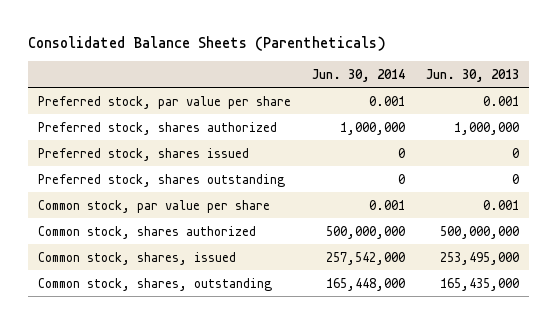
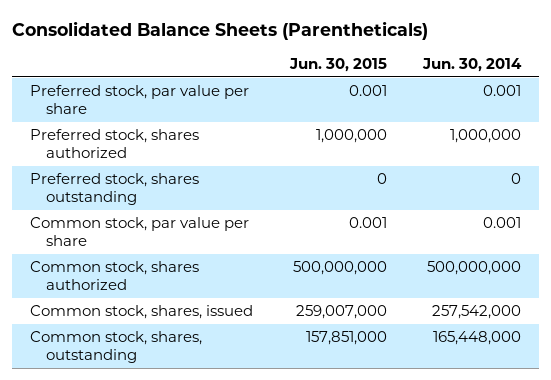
[425,68,519,82] Jun. 30, 2013 -> none
none -> [288,58,387,73] Jun. 30, 2015
[38,147,250,161] Preferred stock, shares issued -> none

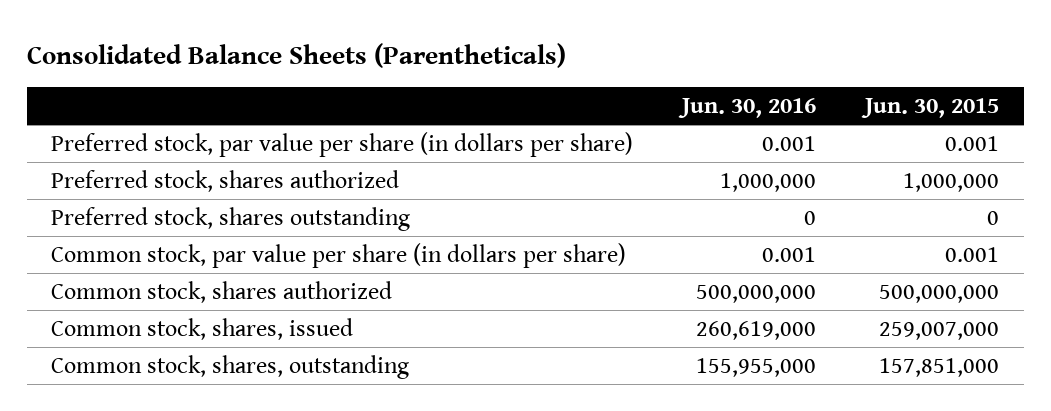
[422,58,523,73] Jun. 30, 2014 -> none
none -> [678,98,817,119] Jun. 30, 2016
[30,85,250,115] Preferred stock, par value per share -> [51,131,634,157] Preferred stock, par value per share (in dollars per share)
[30,217,250,247] Common stock, par value per share -> [51,242,627,268] Common stock, par value per share (in dollars per share)

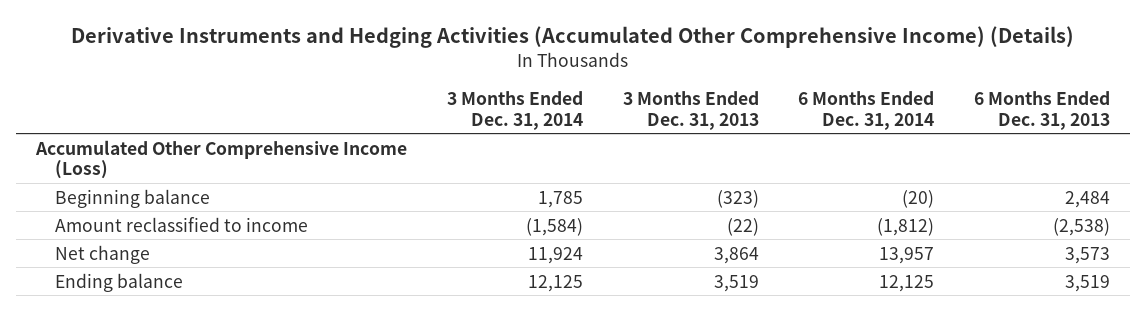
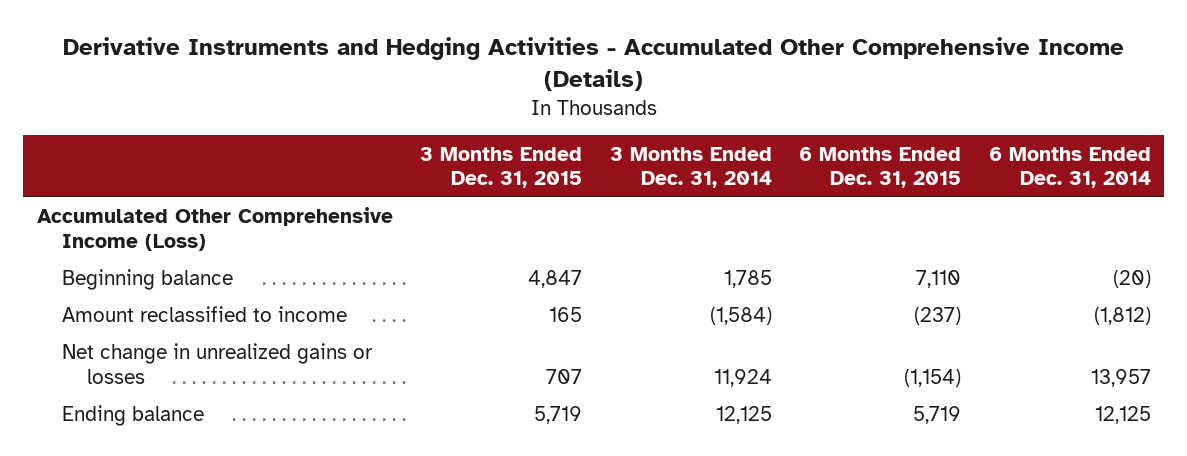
[71,26,1075,49] Derivative Instruments and Hedging Activities (Accumulated Other Comprehensive Income) (Details) -> [62,36,1124,91] Derivative Instruments and Hedging Activities - Accumulated Other Comprehensive Income (Details)
[622,91,759,130] 3 Months Ended Dec. 31, 2013 -> none
[974,91,1111,130] 6 Months Ended Dec. 31, 2013 -> none
none -> [420,146,583,189] 3 Months Ended Dec. 31, 2015
none -> [799,146,962,189] 6 Months Ended Dec. 31, 2015
[55,244,151,264] Net change -> [62,343,374,385] Net change in unrealized gains or losses

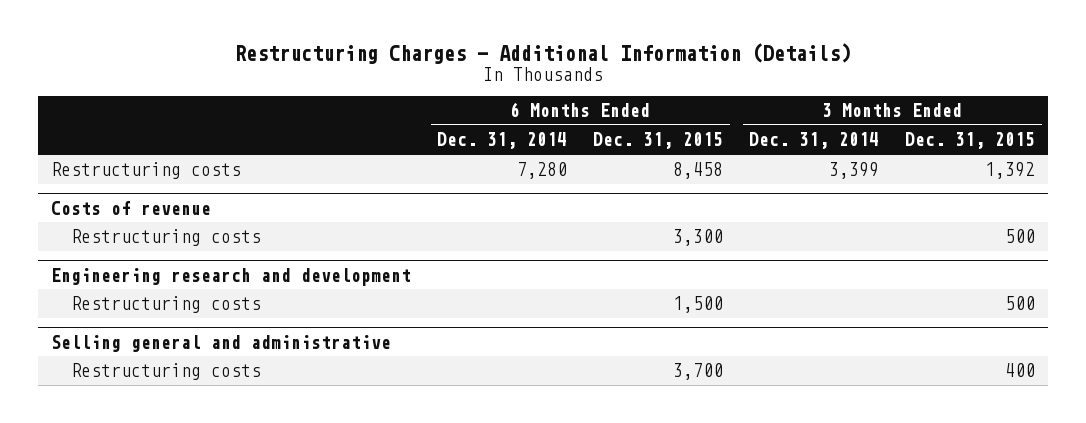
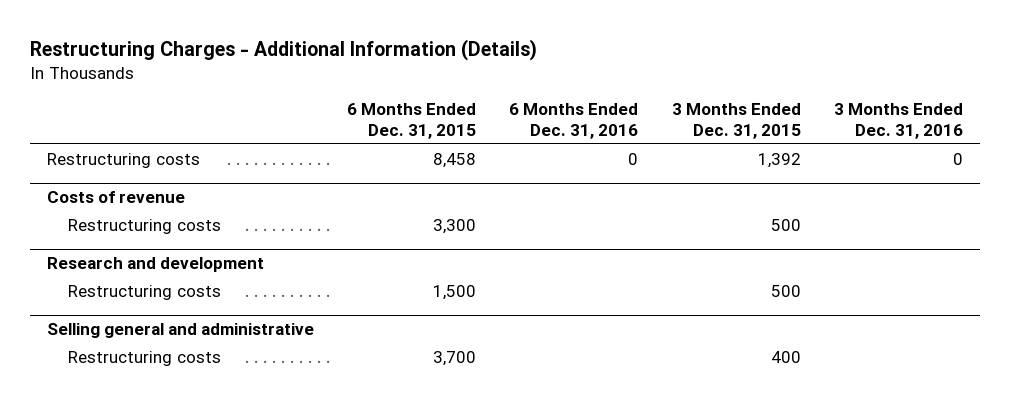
[437,132,568,150] Dec. 31, 2014 -> none
[749,132,880,150] Dec. 31, 2014 -> none
none -> [509,103,639,139] 6 Months Ended Dec. 31, 2016
none -> [834,103,964,139] 3 Months Ended Dec. 31, 2016
[51,267,412,286] Engineering research and development -> [46,257,264,273] Research and development

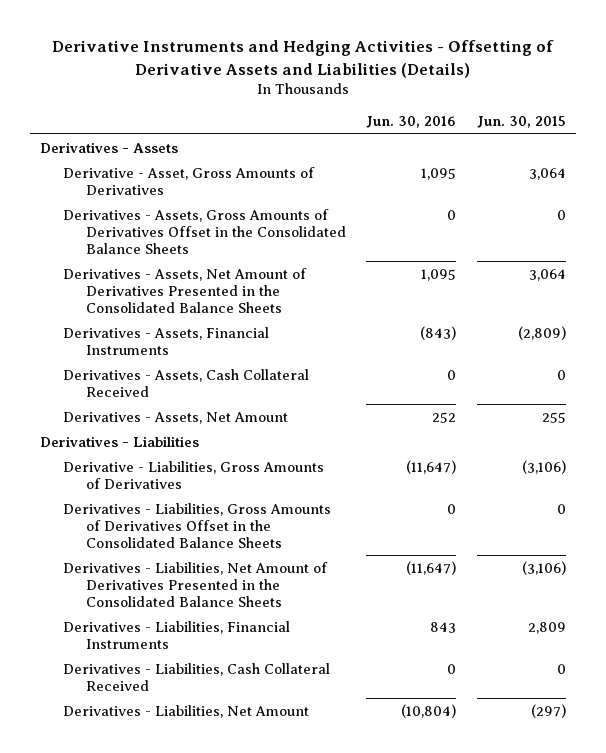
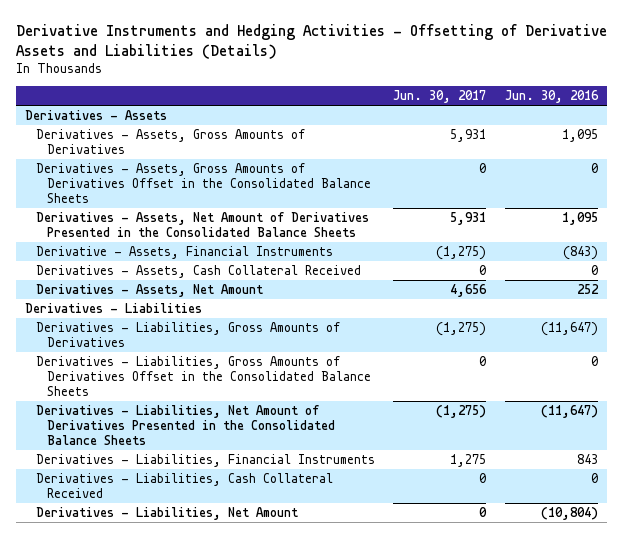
[476,116,566,129] Jun. 30, 2015 -> none
none -> [393,90,487,104] Jun. 30, 2017
[63,166,316,195] Derivative - Asset, Gross Amounts of Derivatives -> [36,128,306,154] Derivatives - Assets, Gross Amounts of Derivatives
[63,326,270,355] Derivatives - Assets, Financial Instruments -> [36,245,334,259] Derivative - Assets, Financial Instruments
[63,460,325,489] Derivative - Liabilities, Gross Amounts of Derivatives -> [36,321,341,347] Derivatives - Liabilities, Gross Amounts of Derivatives

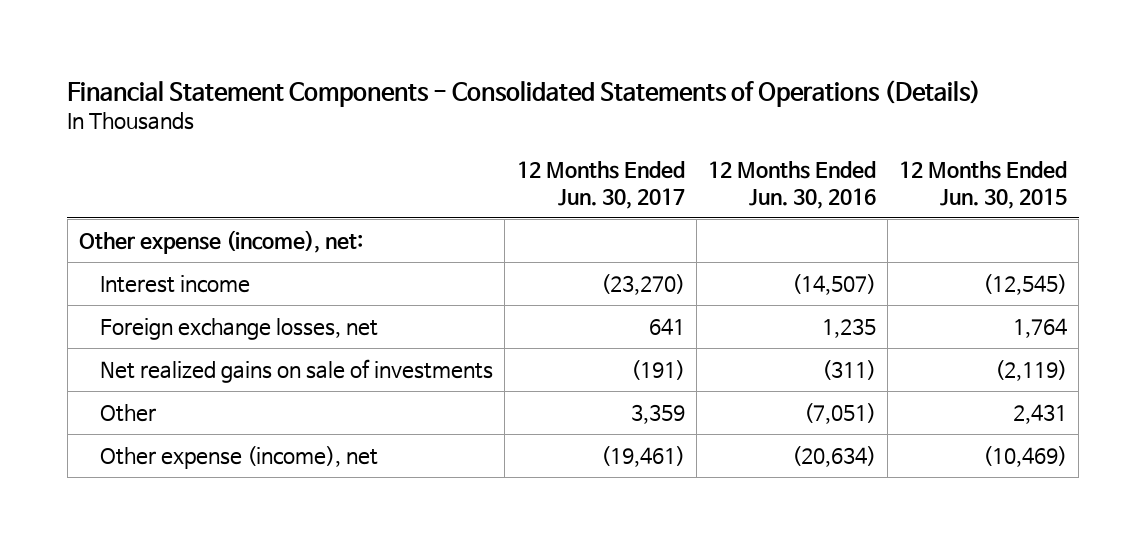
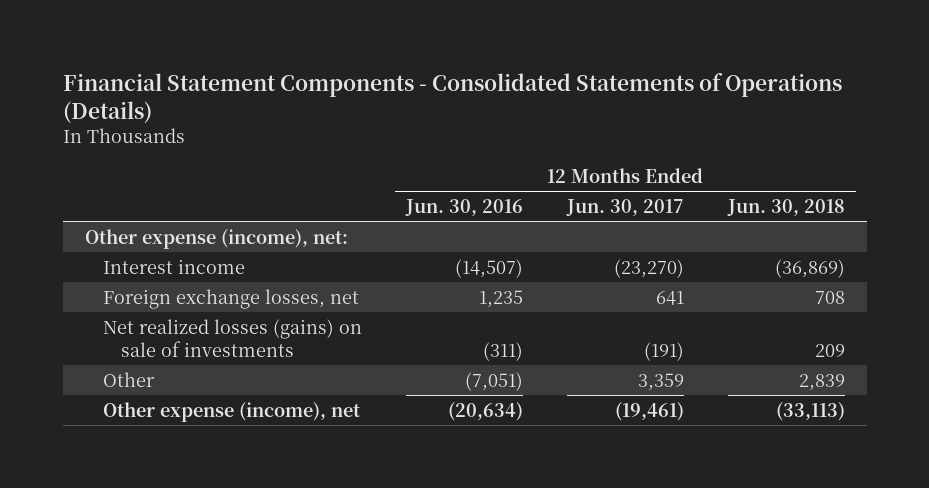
[899,161,1068,210] 12 Months Ended Jun. 30, 2015 -> none
none -> [726,198,845,216] Jun. 30, 2018
[100,358,494,383] Net realized gains on sale of investments -> [103,318,363,357] Net realized losses (gains) on sale of investments

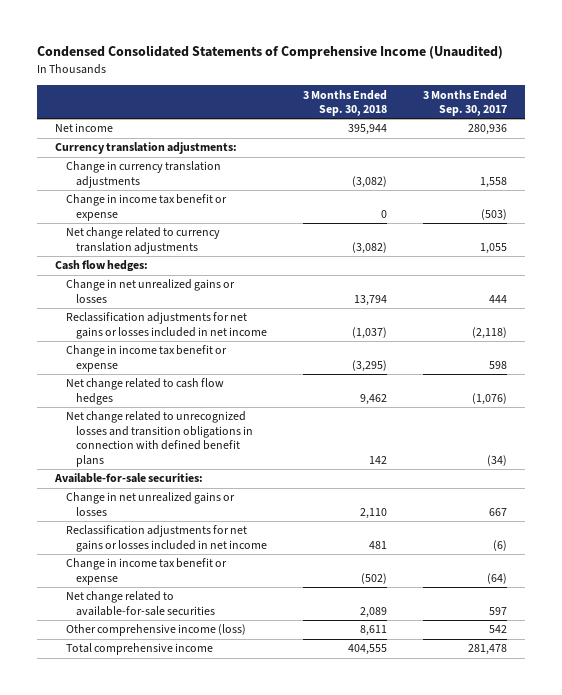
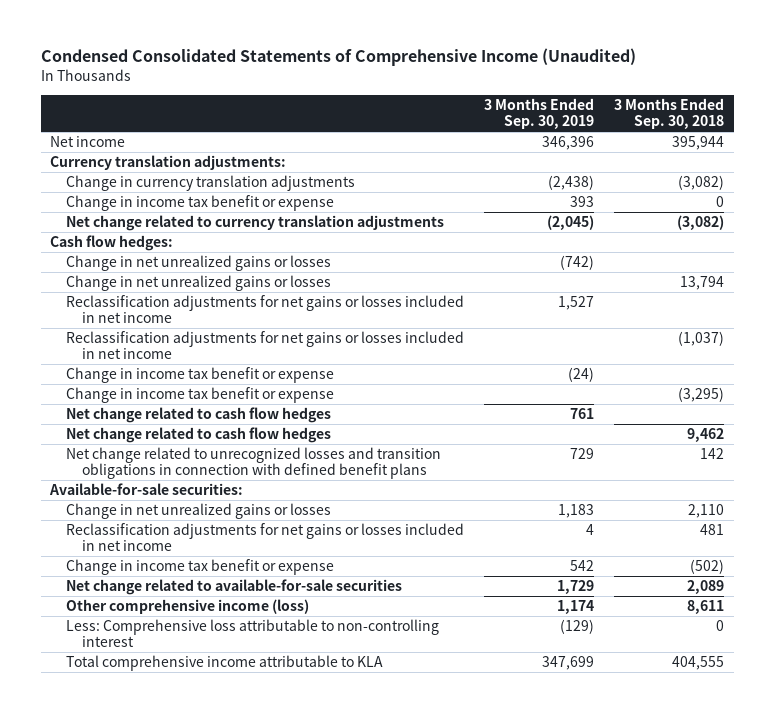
[422,89,507,117] 3 Months Ended Sep. 30, 2017 -> none
none -> [484,98,595,130] 3 Months Ended Sep. 30, 2019
none -> [66,255,332,272] Change in net unrealized gains or losses
none -> [66,295,465,324] Reclassification adjustments for net gains or losses included in net income
none -> [66,367,335,384] Change in income tax benefit or expense
none -> [66,407,332,424] Net change related to cash flow hedges
none -> [66,619,440,648] Less: Comprehensive loss attributable to non-controlling interest
[65,643,213,656] Total comprehensive income -> [66,655,384,672] Total comprehensive income attributable to KLA

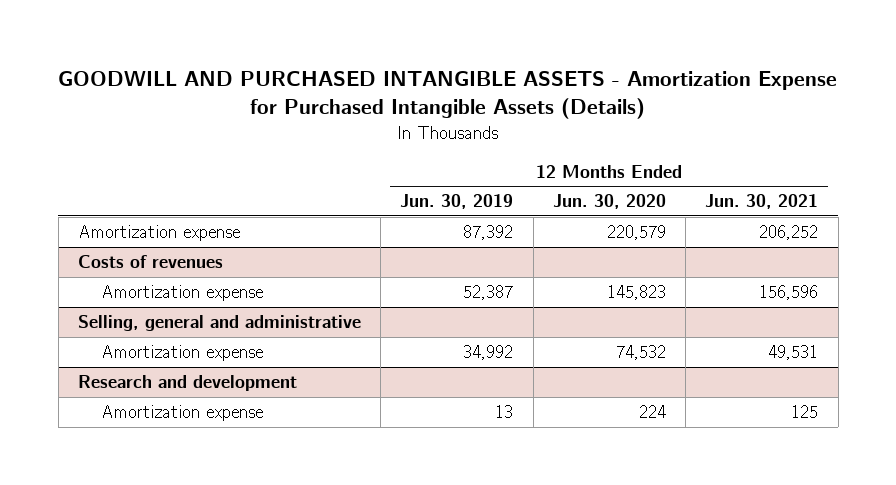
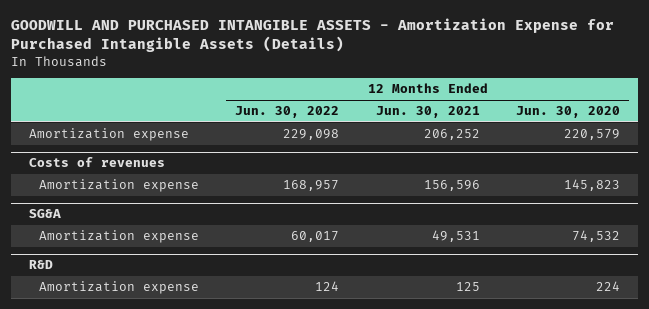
[400,194,514,210] Jun. 30, 2019 -> none
none -> [235,106,340,119] Jun. 30, 2022
[77,315,361,332] Selling, general and administrative -> [29,209,62,219] SG&A
[77,375,297,392] Research and development -> [29,260,54,270] R&D

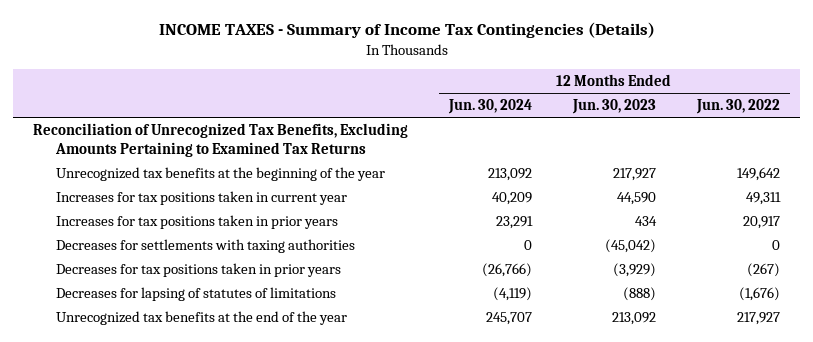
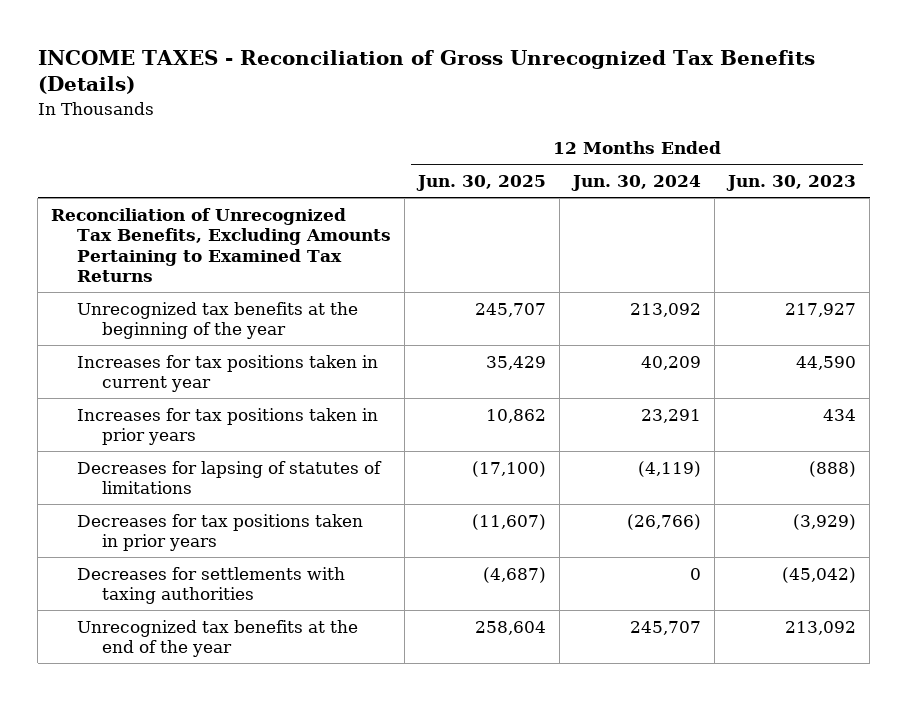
[158,22,655,39] INCOME TAXES - Summary of Income Tax Contingencies (Details) -> [37,49,815,95] INCOME TAXES - Reconciliation of Gross Unrecognized Tax Benefits (Details)
[695,99,780,115] Jun. 30, 2022 -> none
none -> [415,175,546,192] Jun. 30, 2025
[55,262,341,277] Decreases for tax positions taken in prior years -> [76,513,363,552] Decreases for tax positions taken in prior years
[55,238,355,253] Decreases for settlements with taxing authorities -> [76,566,345,605] Decreases for settlements with taxing authorities

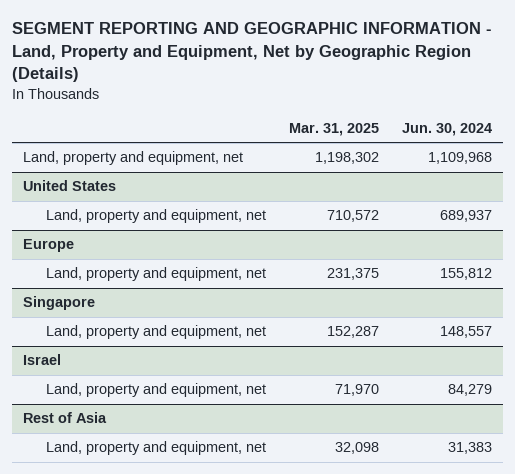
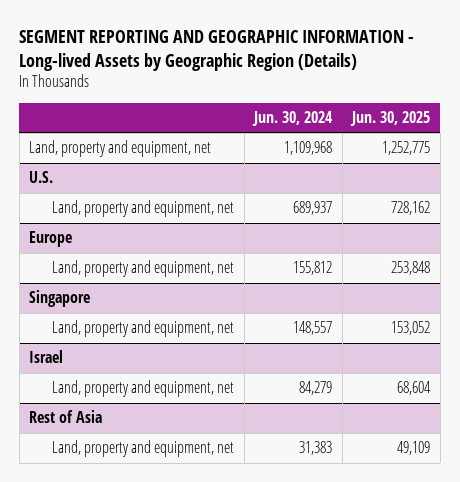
[11,22,492,83] SEGMENT REPORTING AND GEOGRAPHIC INFORMATION - Land, Property and Equipment, Net by Geographic Region (Details) -> [19,30,415,71] SEGMENT REPORTING AND GEOGRAPHIC INFORMATION - Long-lived Assets by Geographic Region (Details)
[288,122,379,136] Mar. 31, 2025 -> none
none -> [350,111,431,127] Jun. 30, 2025
[23,180,117,192] United States -> [29,171,54,184] U.S.

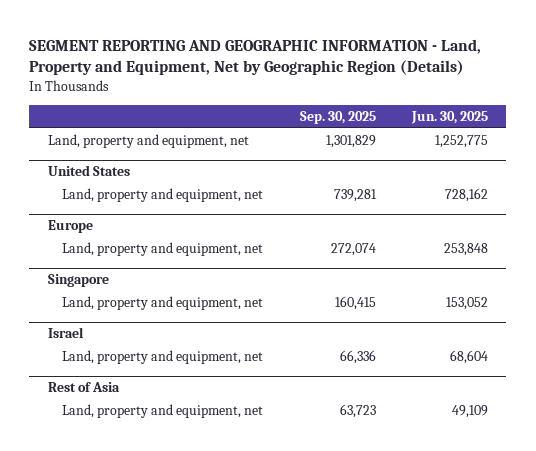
[19,30,415,71] SEGMENT REPORTING AND GEOGRAPHIC INFORMATION - Long-lived Assets by Geographic Region (Details) -> [29,38,482,76] SEGMENT REPORTING AND GEOGRAPHIC INFORMATION - Land, Property and Equipment, Net by Geographic Region (Details)
[252,111,334,127] Jun. 30, 2024 -> none
none -> [299,110,376,124] Sep. 30, 2025
[29,171,54,184] U.S. -> [47,165,130,177] United States

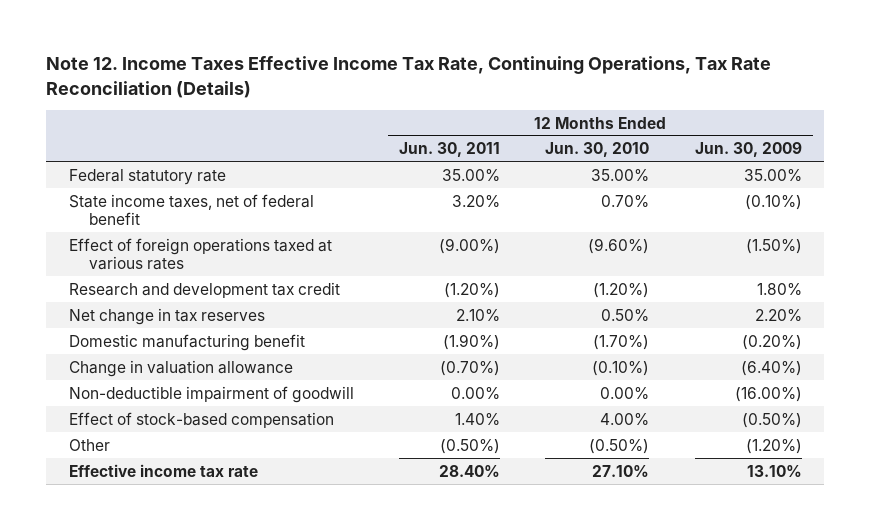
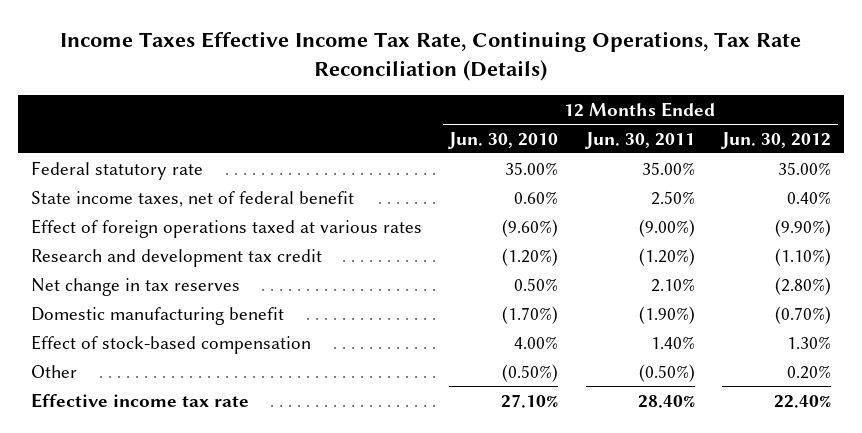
[45,56,771,98] Note 12. Income Taxes Effective Income Tax Rate, Continuing Operations, Tax Rate Reconciliation (Details) -> [60,30,802,82] Income Taxes Effective Income Tax Rate, Continuing Operations, Tax Rate Reconciliation (Details)
[694,142,802,158] Jun. 30, 2009 -> none
none -> [720,131,831,149] Jun. 30, 2012
[451,194,500,207] 3.20% -> [650,190,695,205] 2.50%
[601,194,650,207] 0.70% -> [514,190,559,204] 0.60%
[68,359,293,377] Change in valuation allowance -> none
[68,385,354,403] Non-deductible impairment of goodwill -> none

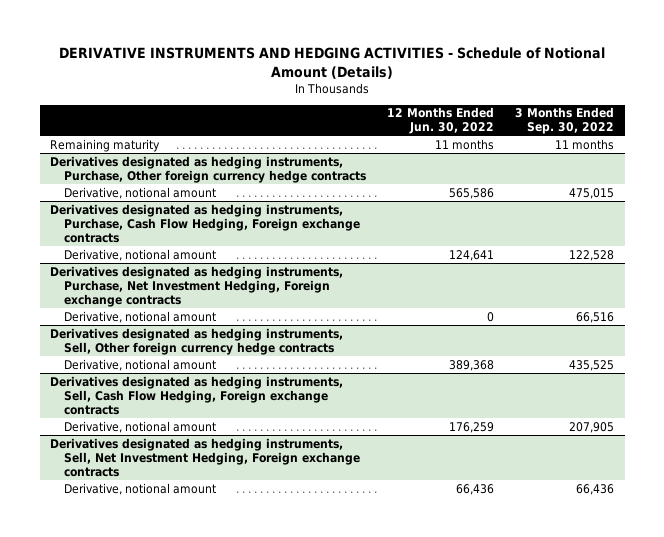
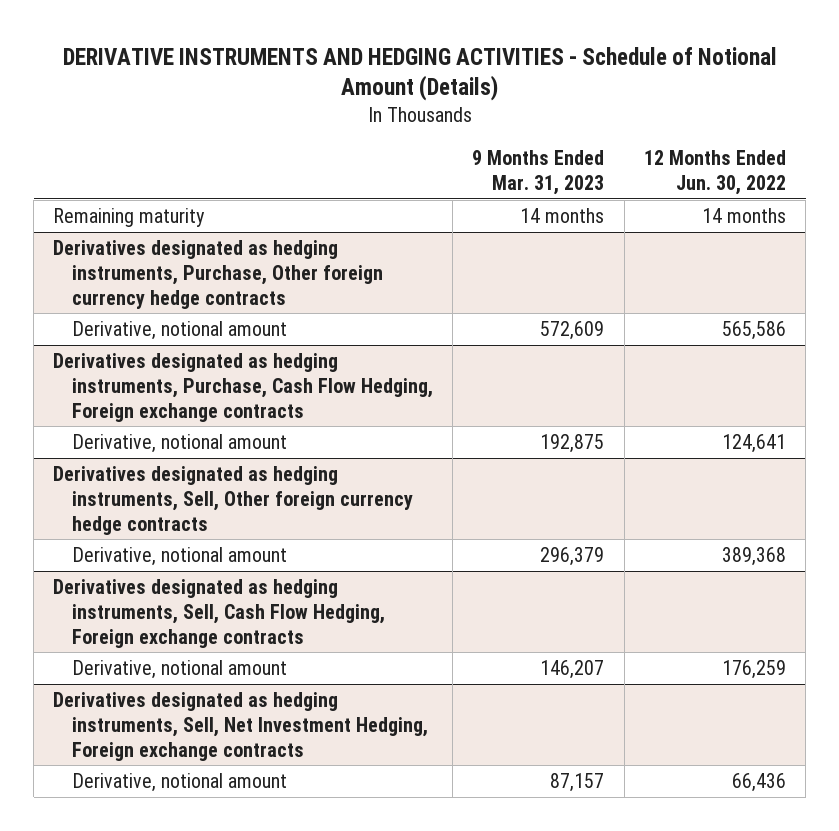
[515,107,615,135] 3 Months Ended Sep. 30, 2022 -> none
none -> [472,150,605,195] 9 Months Ended Mar. 31, 2023
[435,138,495,150] 11 months -> [701,207,786,223] 14 months
[50,265,344,307] Derivatives designated as hedging instruments, Purchase, Net Investment Hedging, Foreign exchange contracts -> none
[64,310,217,323] Derivative, notional amount -> none

